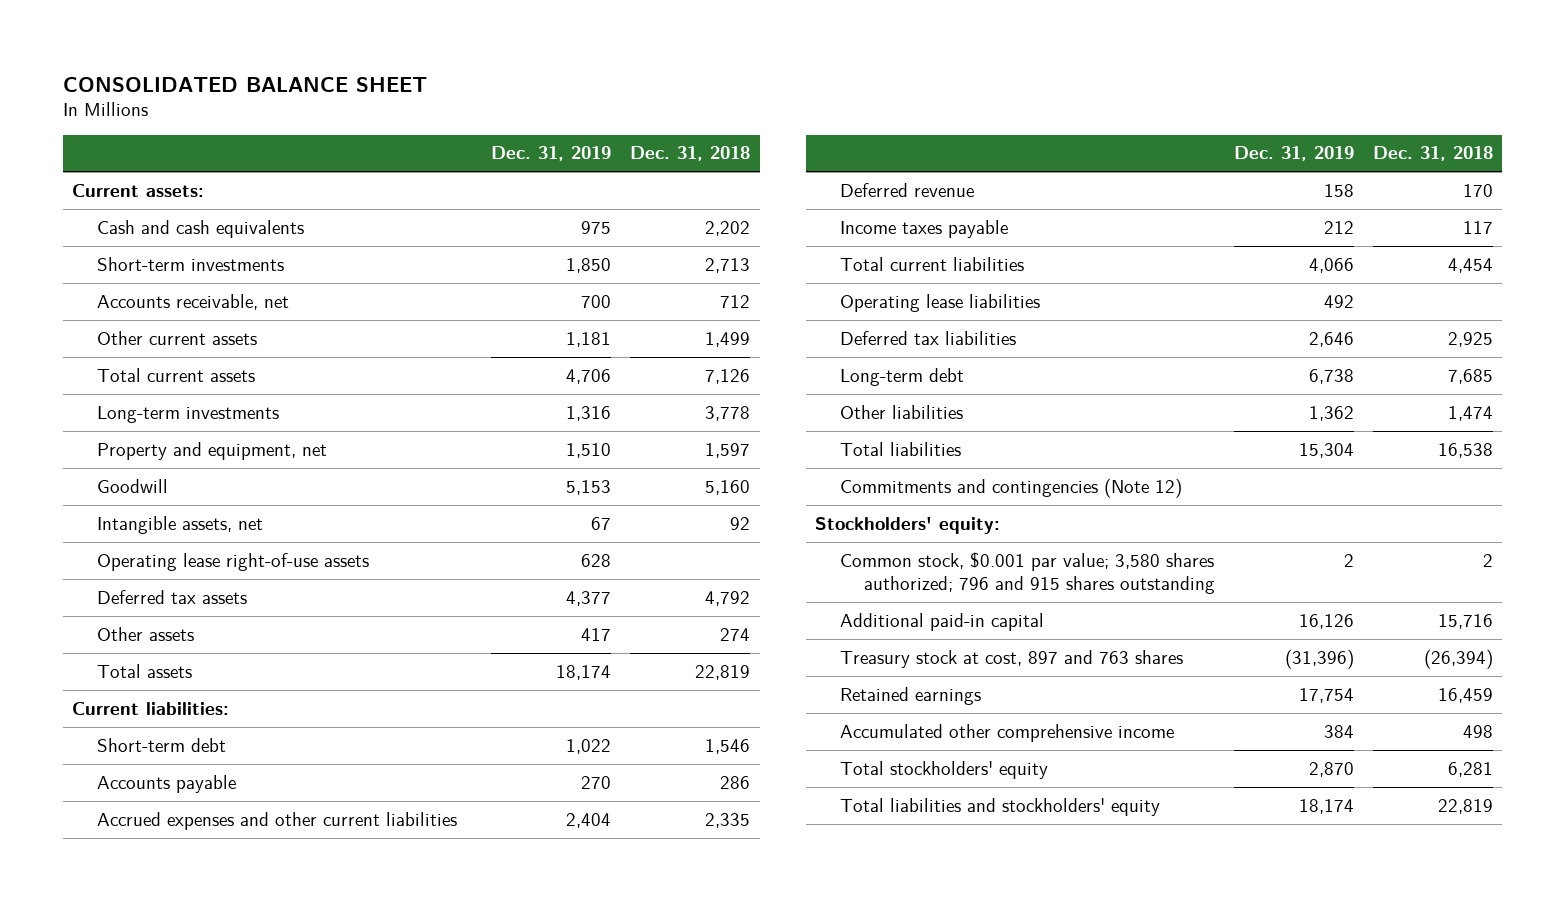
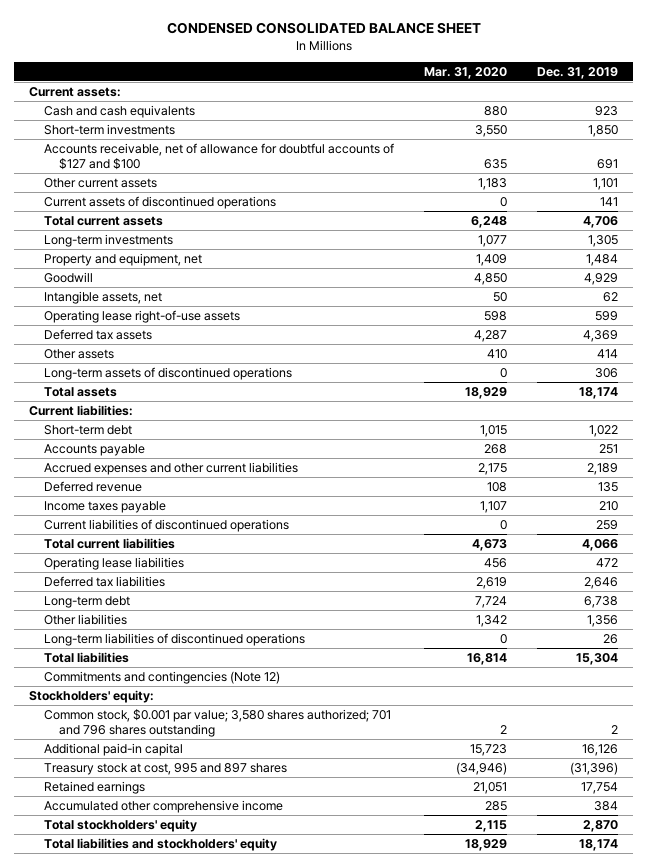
[63,76,428,92] CONSOLIDATED BALANCE SHEET -> [166,22,481,35] CONDENSED CONSOLIDATED BALANCE SHEET
[630,146,751,162] Dec. 31, 2018 -> none
none -> [424,66,508,79] Mar. 31, 2020
[581,220,612,234] 975 -> [595,105,619,116] 923
[97,293,290,310] Accounts receivable, net -> [44,142,395,171] Accounts receivable, net of allowance for doubtful accounts of $127 and $100
[581,294,612,308] 700 -> [597,159,619,170] 691
[566,331,612,347] 1,181 -> [593,177,619,190] 1,101
none -> [44,195,277,209] Current assets of discontinued operations
[566,405,612,421] 1,316 -> [588,234,619,247] 1,305
[566,442,612,458] 1,510 -> [586,253,619,266] 1,484
[566,479,612,495] 5,153 -> [584,272,619,285] 4,929
[591,516,612,530] 67 -> [603,291,619,302] 62
[581,553,612,567] 628 -> [595,310,619,321] 599
[566,590,612,606] 4,377 -> [583,329,619,342] 4,369
[581,627,612,641] 417 -> [597,348,619,358] 414
none -> [44,366,293,380] Long-term assets of discontinued operations
[581,775,612,789] 270 -> [599,443,619,454] 251
[566,812,612,828] 2,404 -> [587,462,619,475] 2,189
[1323,183,1354,197] 158 -> [598,481,619,492] 135
[1323,220,1354,234] 212 -> [599,500,619,511] 210
none -> [44,518,290,532] Current liabilities of discontinued operations
[1323,294,1354,308] 492 -> [596,557,619,567] 472
[1308,405,1354,421] 1,362 -> [587,614,619,627] 1,356
none -> [44,632,306,646] Long-term liabilities of discontinued operations
[839,551,1216,595] Common stock, $0.001 par value; 3,580 shares authorized; 796 and 915 shares outstanding -> [44,708,392,738] Common stock, $0.001 par value; 3,580 shares authorized; 701 and 796 shares outstanding
[839,649,1183,668] Treasury stock at cost, 897 and 763 shares -> [44,762,288,775] Treasury stock at cost, 995 and 897 shares

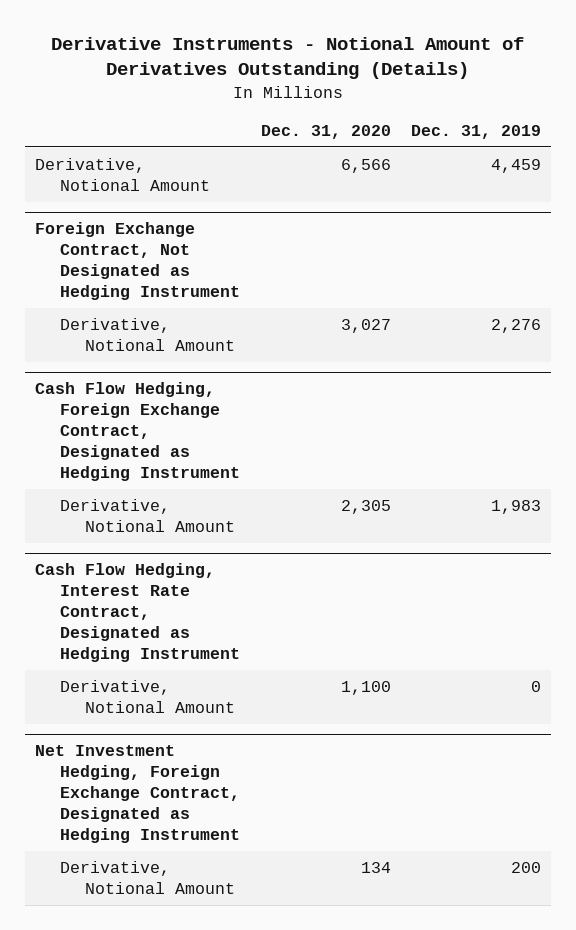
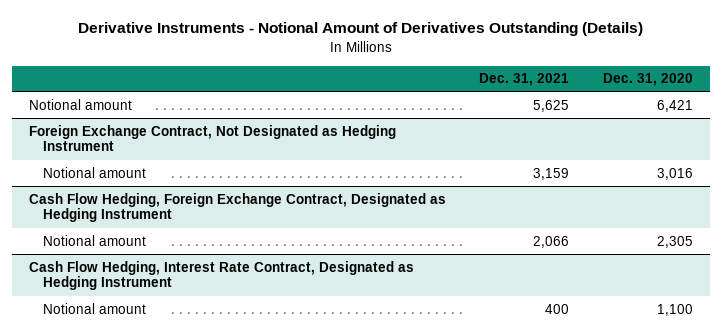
[411,124,542,139] Dec. 31, 2019 -> none
none -> [479,73,570,87] Dec. 31, 2021
[34,157,210,191] Derivative, Notional Amount -> [28,98,132,110] Notional amount
[340,158,391,173] 6,566 -> [656,99,693,112] 6,421
[59,317,235,351] Derivative, Notional Amount -> [42,166,146,178] Notional amount
[340,318,391,333] 3,027 -> [656,167,693,180] 3,016
[59,498,235,532] Derivative, Notional Amount -> [42,234,146,246] Notional amount
[34,745,240,844] Net Investment Hedging, Foreign Exchange Contract, Designated as Hedging Instrument -> none
[59,860,235,894] Derivative, Notional Amount -> none
[59,679,235,713] Derivative, Notional Amount -> [42,302,146,314] Notional amount

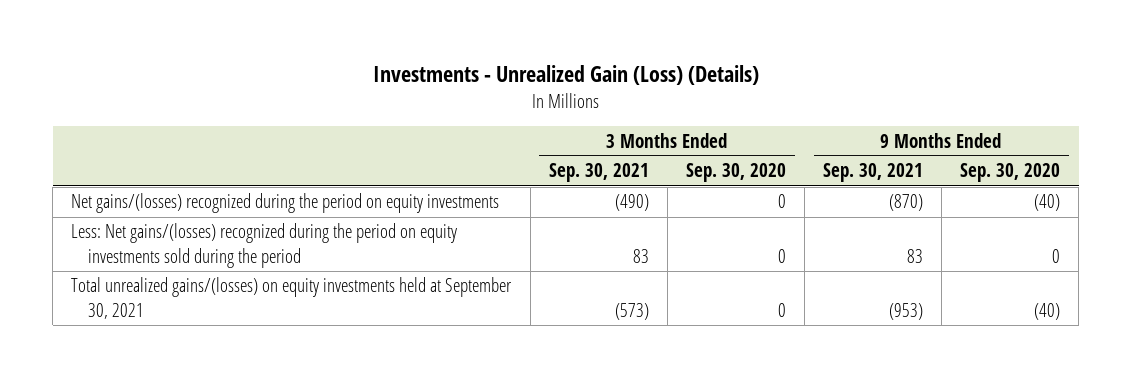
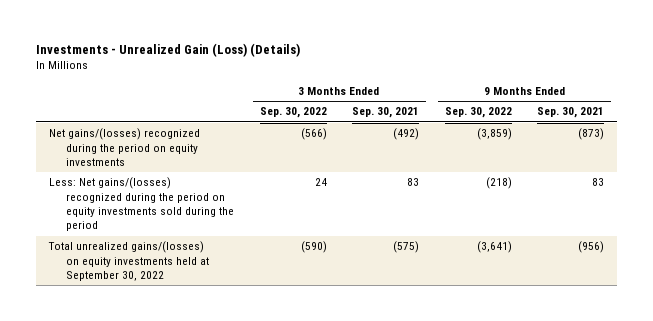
[685,163,786,183] Sep. 30, 2020 -> none
[959,163,1060,183] Sep. 30, 2020 -> none
none -> [259,107,327,119] Sep. 30, 2022
none -> [444,107,512,119] Sep. 30, 2022
[614,194,649,212] (490) -> [393,128,420,141] (492)
[888,194,923,212] (870) -> [578,128,605,141] (873)
[71,277,513,319] Total unrealized gains/(losses) on equity investments held at September 30, 2021 -> [47,241,210,282] Total unrealized gains/(losses) on equity investments held at September 30, 2022
[614,302,649,320] (573) -> [393,241,420,254] (575)
[888,302,923,320] (953) -> [578,241,605,254] (956)

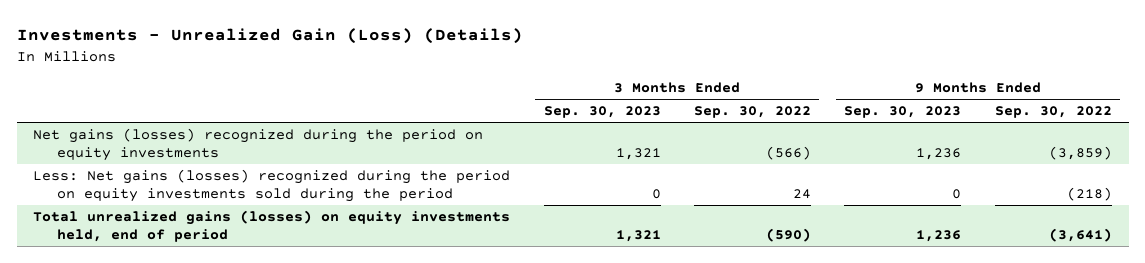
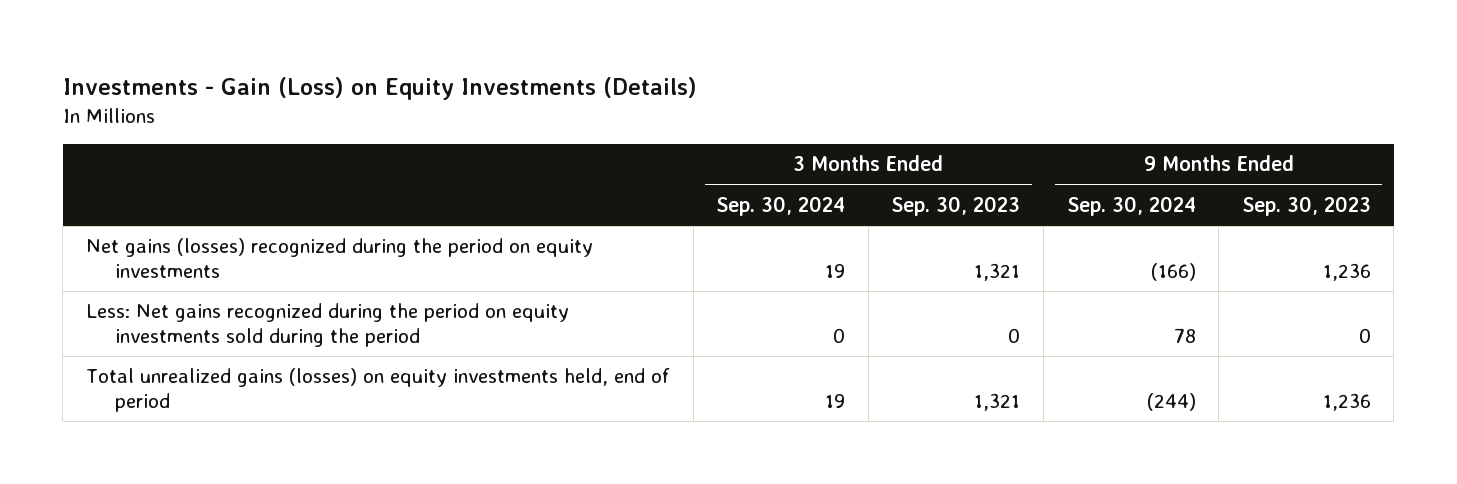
[16,28,523,45] Investments - Unrealized Gain (Loss) (Details) -> [62,77,697,101] Investments - Gain (Loss) on Equity Investments (Details)
[694,106,812,119] Sep. 30, 2022 -> none
[994,106,1112,119] Sep. 30, 2022 -> none
none -> [716,195,846,216] Sep. 30, 2024
none -> [1066,195,1196,216] Sep. 30, 2024
[33,169,511,202] Less: Net gains (losses) recognized during the period on equity investments sold during the period -> [85,303,569,347] Less: Net gains recognized during the period on equity investments sold during the period

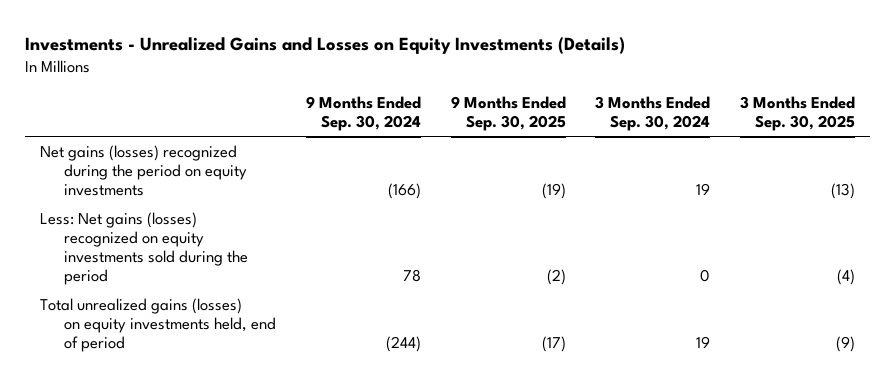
[62,77,697,101] Investments - Gain (Loss) on Equity Investments (Details) -> [24,37,625,55] Investments - Unrealized Gains and Losses on Equity Investments (Details)
[891,195,1021,216] Sep. 30, 2023 -> none
[1241,195,1371,216] Sep. 30, 2023 -> none
none -> [450,96,566,132] 9 Months Ended Sep. 30, 2025
none -> [739,96,855,132] 3 Months Ended Sep. 30, 2025
[85,303,569,347] Less: Net gains recognized during the period on equity investments sold during the period -> [39,211,249,286] Less: Net gains (losses) recognized on equity investments sold during the period

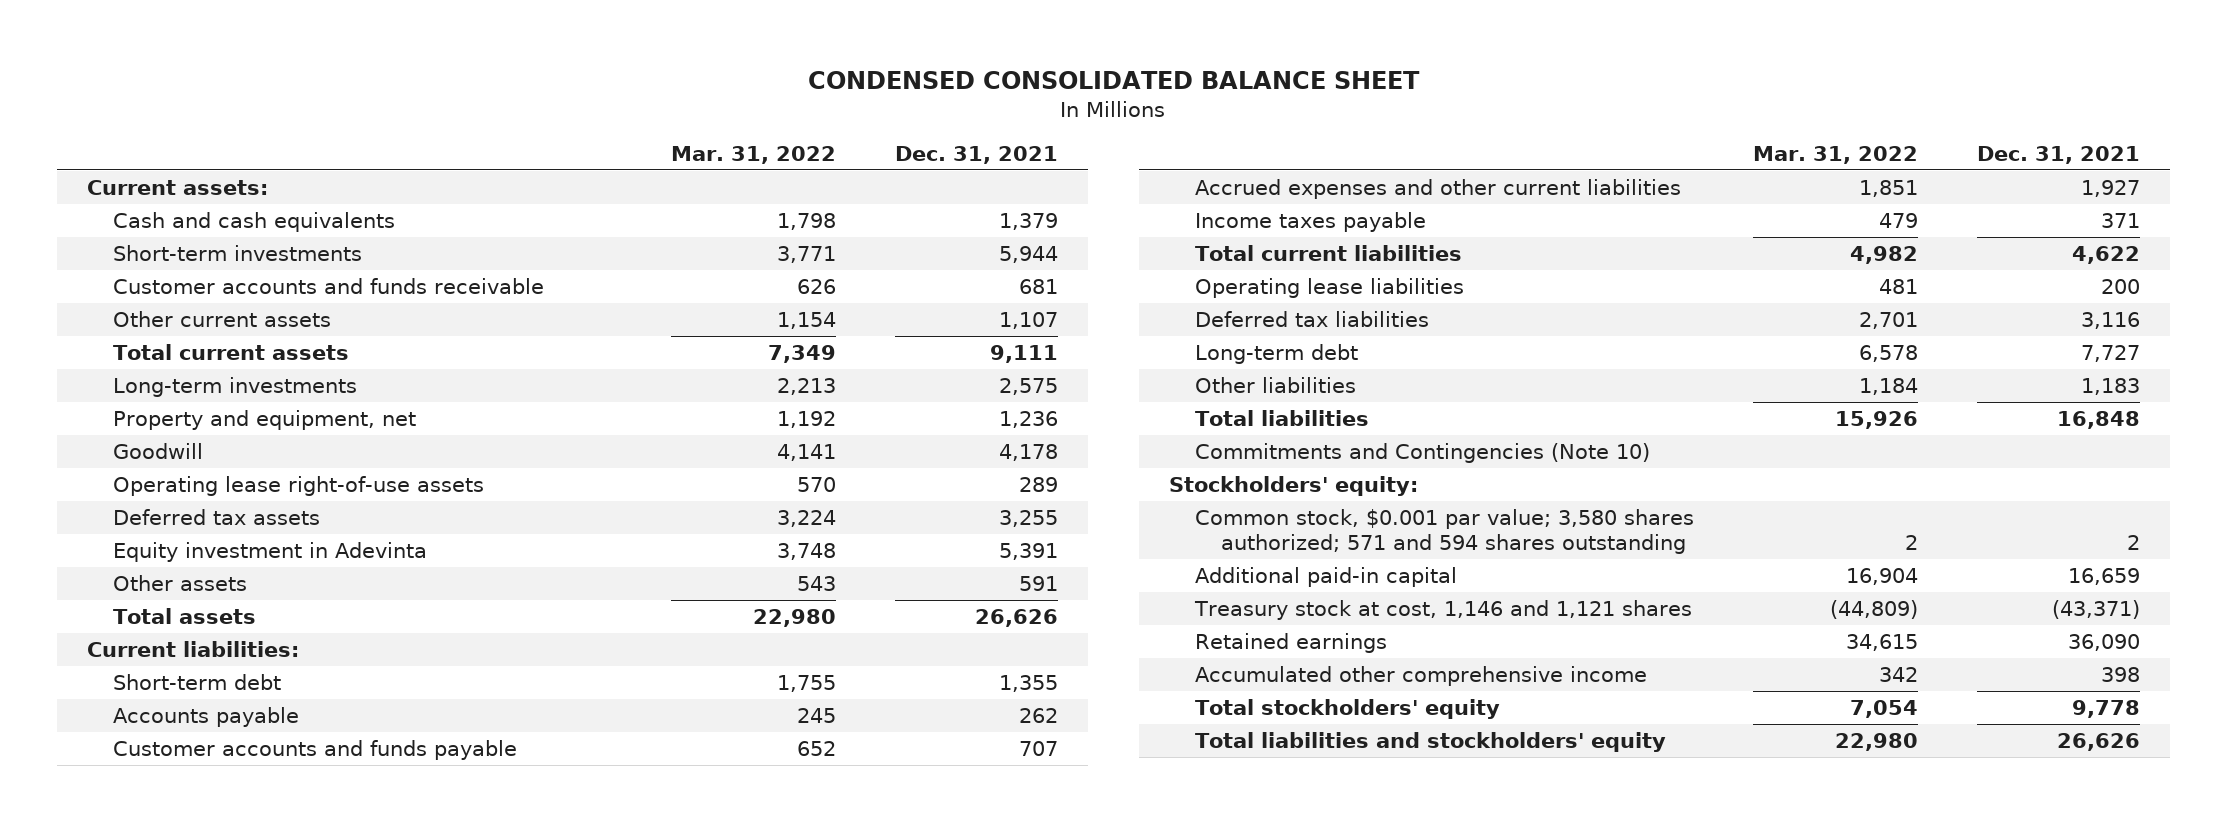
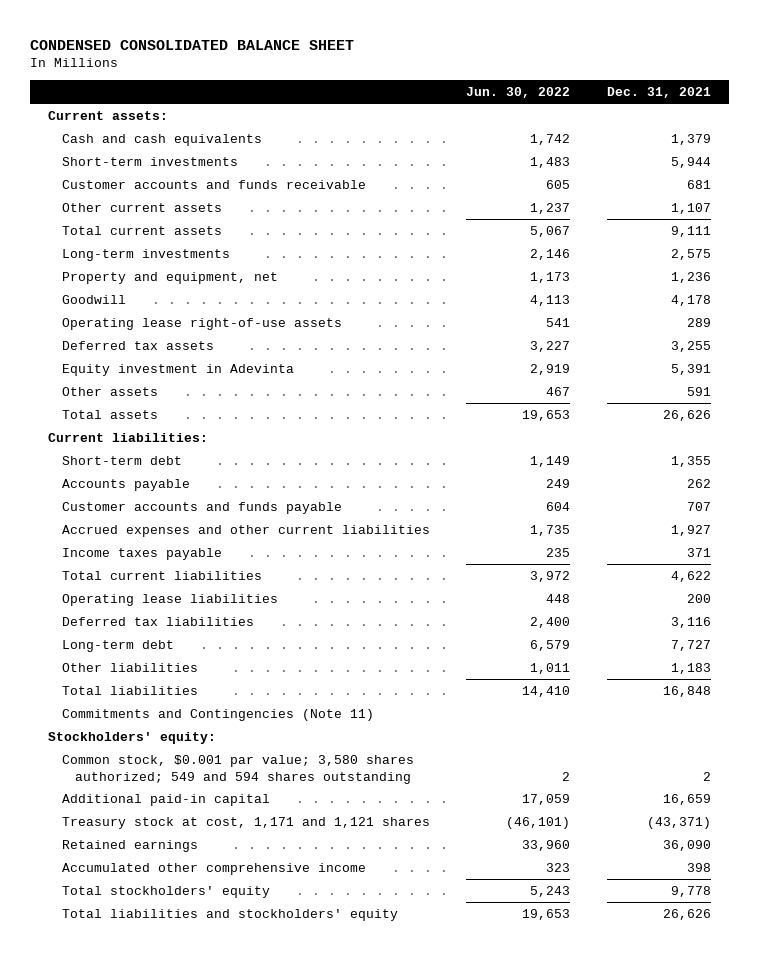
[670,145,836,164] Mar. 31, 2022 -> none
none -> [466,87,571,99] Jun. 30, 2022
[1194,442,1650,463] Commitments and Contingencies (Note 10) -> [61,708,374,721] Commitments and Contingencies (Note 11)
[1194,508,1694,554] Common stock, $0.001 par value; 3,580 shares authorized; 571 and 594 shares outstanding -> [61,754,414,784] Common stock, $0.001 par value; 3,580 shares authorized; 549 and 594 shares outstanding
[1193,599,1692,620] Treasury stock at cost, 1,146 and 1,121 shares -> [61,816,430,829] Treasury stock at cost, 1,171 and 1,121 shares

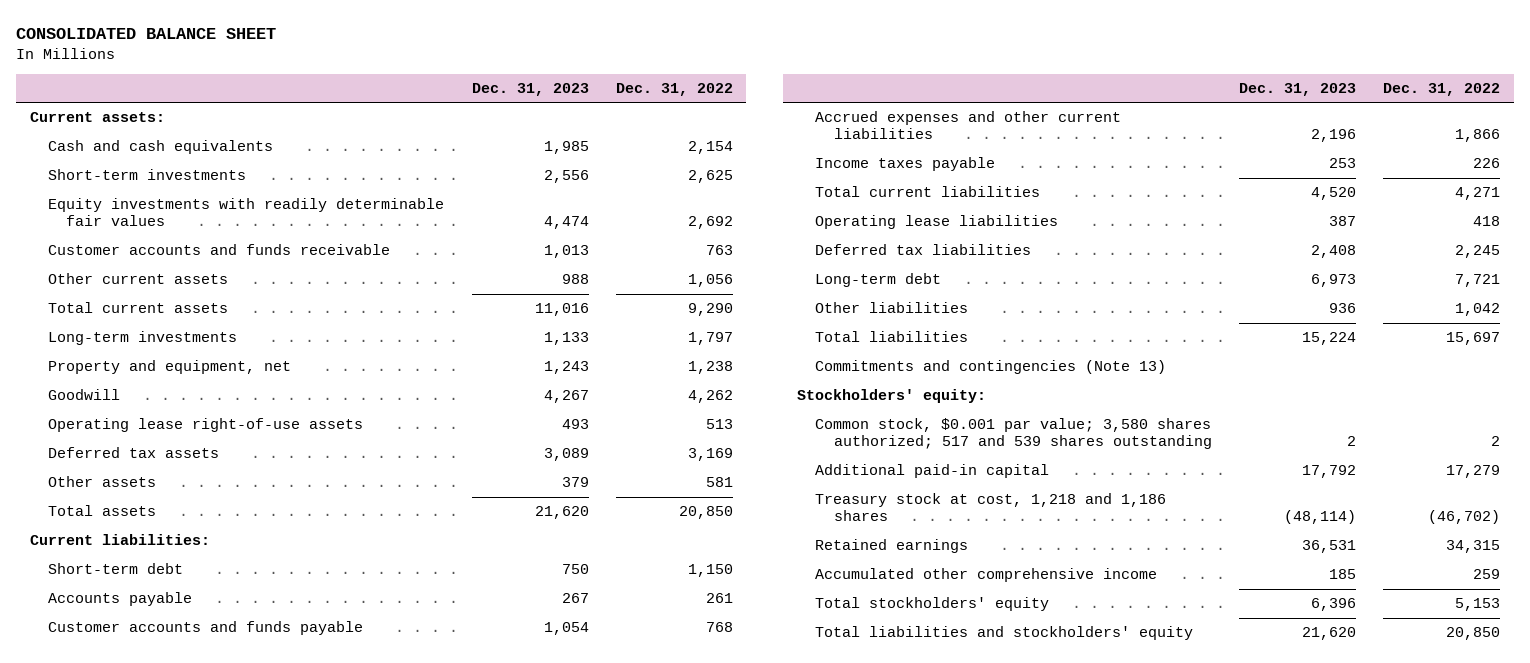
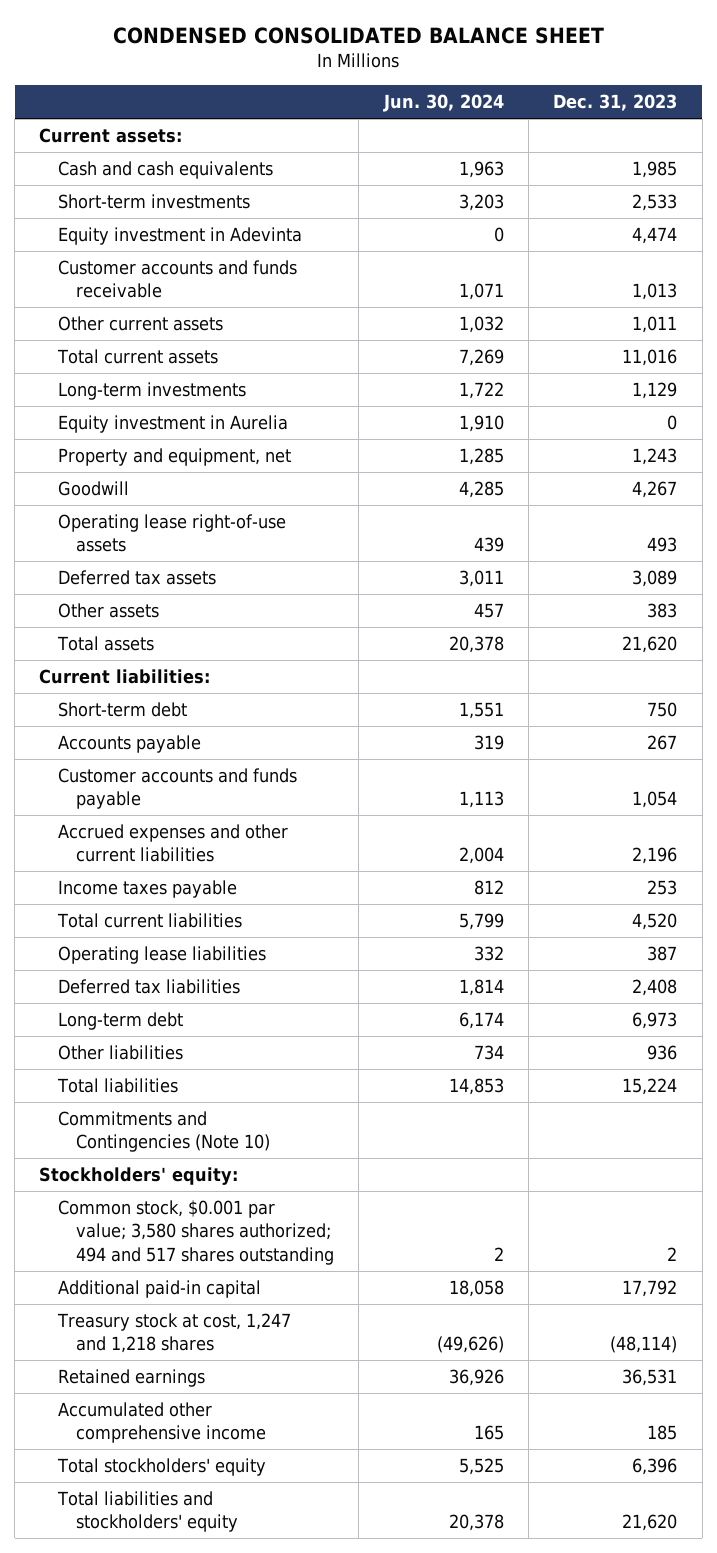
[15,27,276,39] CONSOLIDATED BALANCE SHEET -> [113,26,605,44] CONDENSED CONSOLIDATED BALANCE SHEET
[615,82,733,96] Dec. 31, 2022 -> none
none -> [382,94,504,113] Jun. 30, 2024
[543,170,589,184] 2,556 -> [632,194,678,212] 2,533
[47,198,444,227] Equity investments with readily determinable fair values -> [57,227,302,246] Equity investment in Adevinta
[561,274,589,285] 988 -> [632,316,678,334] 1,011
[543,332,589,346] 1,133 -> [632,382,678,400] 1,129
none -> [57,415,288,434] Equity investment in Aurelia
[561,477,589,488] 379 -> [647,603,678,619] 383
[815,360,1167,375] Commitments and contingencies (Note 13) -> [57,1111,270,1153] Commitments and Contingencies (Note 10)
[815,418,1212,450] Common stock, $0.001 par value; 3,580 shares authorized; 517 and 539 shares outstanding -> [57,1200,334,1265] Common stock, $0.001 par value; 3,580 shares authorized; 494 and 517 shares outstanding
[815,493,1167,522] Treasury stock at cost, 1,218 and 1,186 shares -> [56,1313,291,1354] Treasury stock at cost, 1,247 and 1,218 shares

